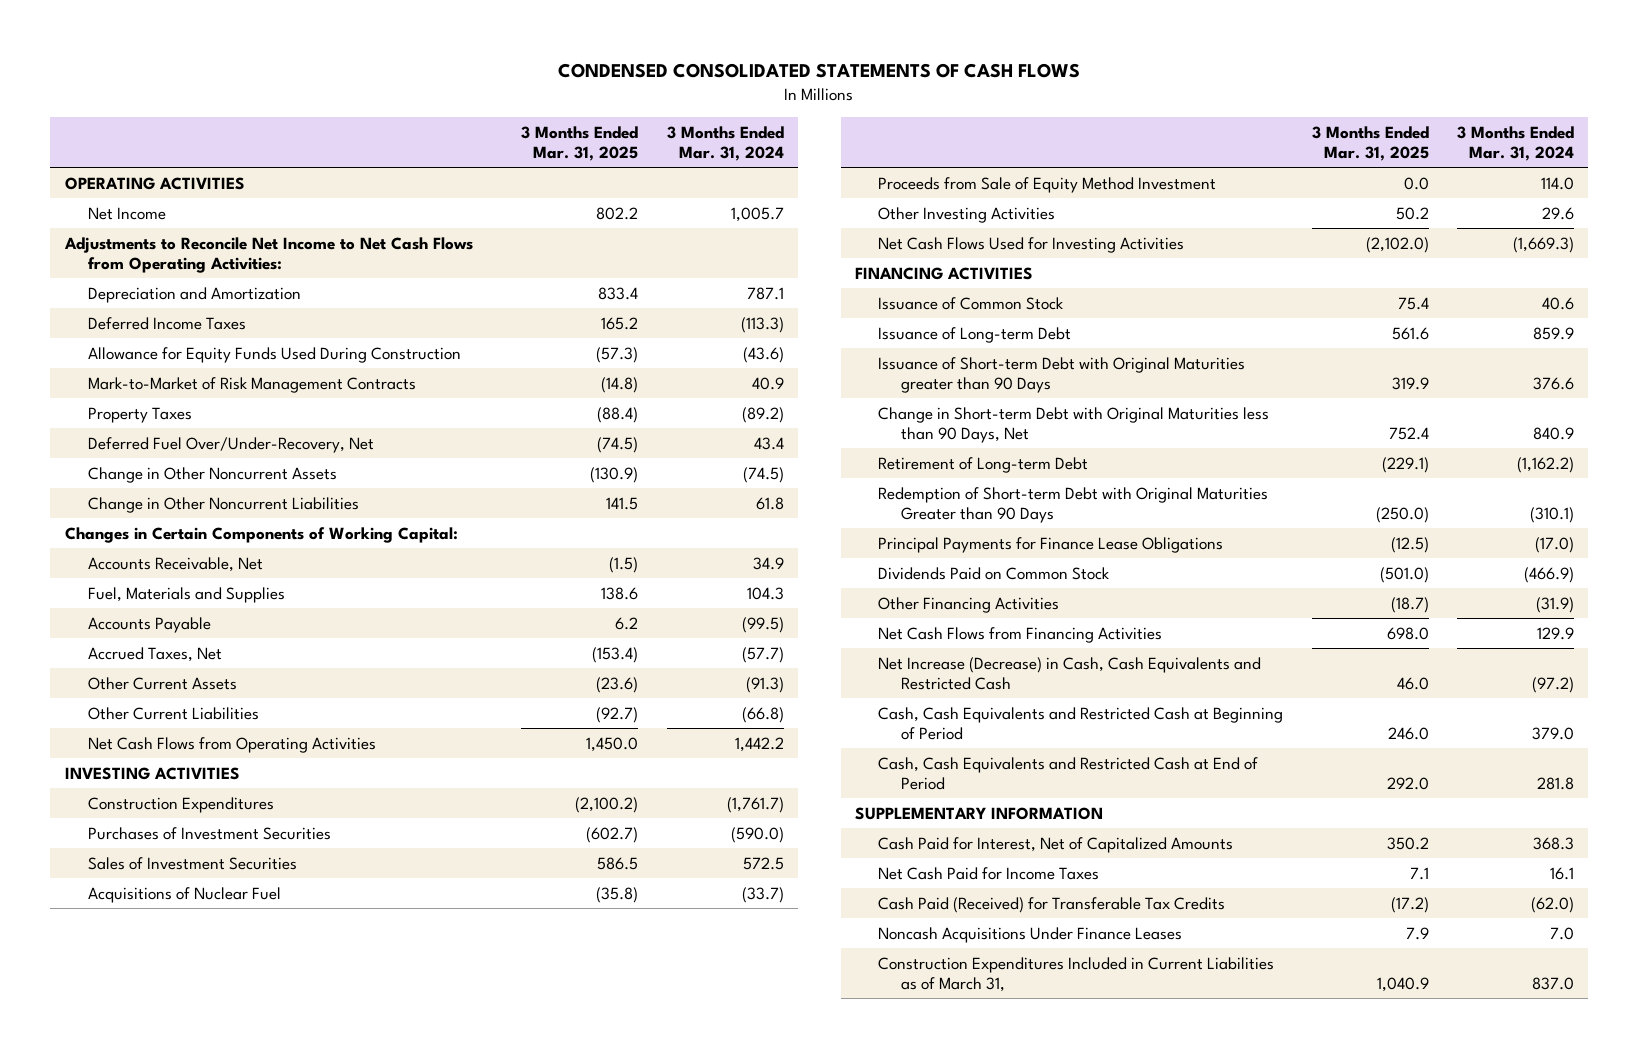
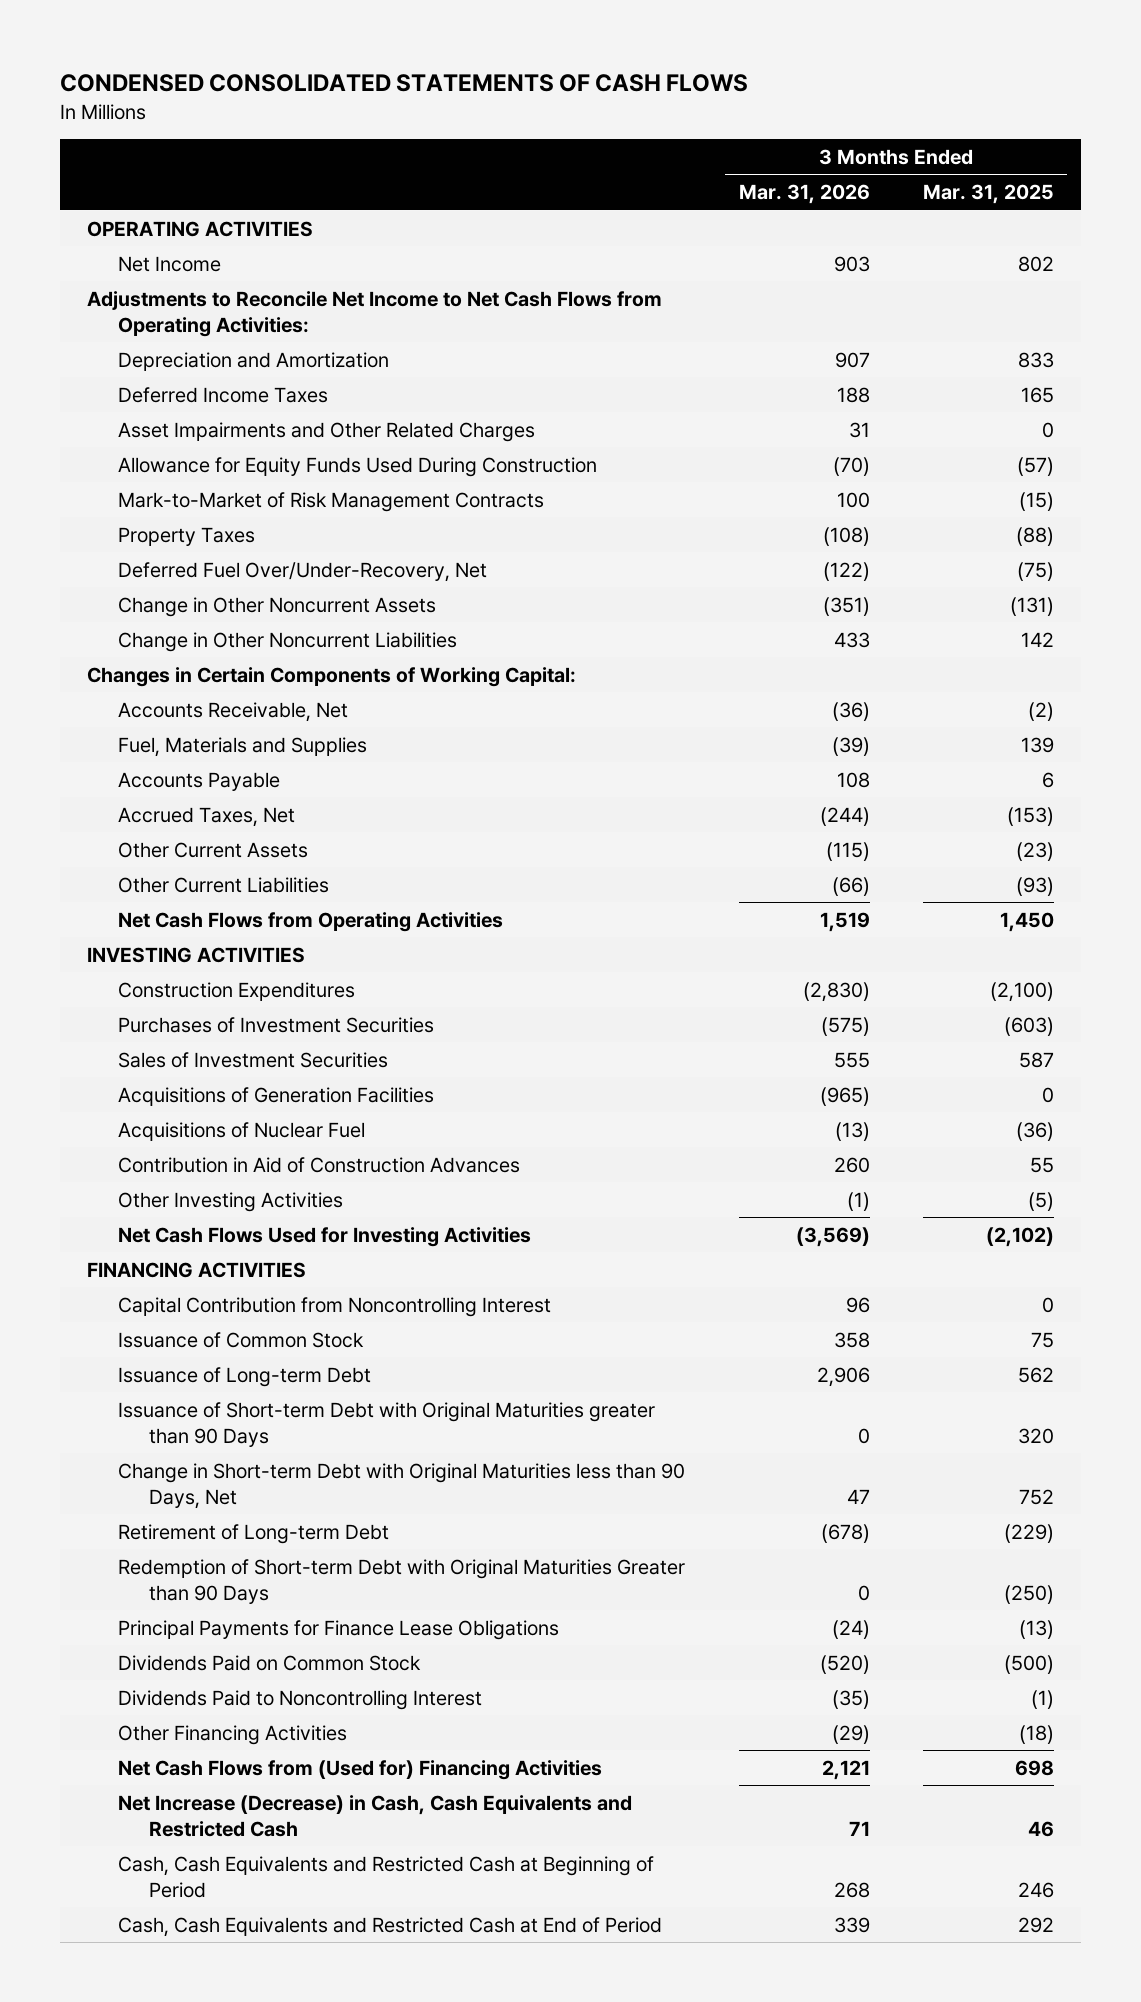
[666,126,784,161] 3 Months Ended Mar. 31, 2024 -> none
none -> [738,184,870,205] Mar. 31, 2026
[596,206,639,220] 802.2 -> [1018,255,1055,272] 802
[598,286,639,300] 833.4 -> [1018,351,1055,368] 833
[601,316,639,330] 165.2 -> [1021,386,1055,403] 165
none -> [118,421,536,442] Asset Impairments and Other Related Charges
[596,346,639,363] (57.3) -> [1017,456,1055,476] (57)
[601,376,639,393] (14.8) -> [1019,491,1055,511] (15)
[597,406,639,423] (88.4) -> [1016,526,1055,546] (88)
[597,436,639,453] (74.5) -> [1017,561,1055,581] (75)
[590,466,639,483] (130.9) -> [1010,596,1055,616] (131)
[606,496,639,510] 141.5 -> [1021,631,1055,647] 142
[609,556,639,573] (1.5) -> [1028,701,1055,721] (2)
[601,586,639,600] 138.6 -> [1021,736,1055,753] 139
[615,616,639,630] 6.2 -> [1042,771,1055,788] 6
[592,646,639,663] (153.4) -> [1007,806,1055,826] (153)
[596,676,639,693] (23.6) -> [1016,841,1055,861] (23)
[596,706,639,723] (92.7) -> [1016,876,1055,896] (93)
[586,736,639,752] 1,450.0 -> [1000,911,1055,932] 1,450
[878,176,1217,193] Proceeds from Sale of Equity Method Investment -> none
[575,796,639,813] (2,100.2) -> [990,981,1055,1002] (2,100)
[586,826,639,843] (602.7) -> [1004,1016,1055,1036] (603)
[597,856,639,870] 586.5 -> [1019,1051,1055,1068] 587
none -> [118,1086,435,1106] Acquisitions of Generation Facilities
[596,886,639,903] (35.8) -> [1016,1121,1055,1141] (36)
none -> [118,1156,521,1173] Contribution in Aid of Construction Advances
[1395,206,1429,220] 50.2 -> [1028,1191,1055,1211] (5)
[1365,236,1429,253] (2,102.0) -> [986,1226,1055,1247] (2,102)
[855,806,1104,820] SUPPLEMENTARY INFORMATION -> none
[878,836,1234,853] Cash Paid for Interest, Net of Capitalized Amounts -> none
[878,866,1100,880] Net Cash Paid for Income Taxes -> none
[878,896,1226,913] Cash Paid (Received) for Transferable Tax Credits -> none
[878,926,1183,943] Noncash Acquisitions Under Finance Leases -> none
[878,956,1275,992] Construction Expenditures Included in Current Liabilities as of March 31, -> none
none -> [118,1296,552,1317] Capital Contribution from Noncontrolling Interest
[1397,296,1429,310] 75.4 -> [1031,1331,1055,1348] 75
[1391,326,1429,340] 561.6 -> [1018,1366,1055,1383] 562
[1391,376,1429,390] 319.9 -> [1018,1427,1055,1444] 320
[1388,426,1429,440] 752.4 -> [1019,1488,1055,1505] 752
[1381,456,1429,473] (229.1) -> [1004,1523,1055,1543] (229)
[1375,506,1429,523] (250.0) -> [1004,1584,1055,1604] (250)
[1390,536,1429,553] (12.5) -> [1019,1619,1055,1639] (13)
[1379,566,1429,583] (501.0) -> [1004,1654,1055,1674] (500)
none -> [118,1689,483,1710] Dividends Paid to Noncontrolling Interest
[1390,596,1429,613] (18.7) -> [1019,1724,1055,1744] (18)
[878,626,1163,643] Net Cash Flows from Financing Activities -> [118,1759,603,1780] Net Cash Flows from (Used for) Financing Activities
[1386,626,1429,640] 698.0 -> [1015,1759,1055,1776] 698
[1396,676,1429,690] 46.0 -> [1028,1820,1055,1837] 46
[1387,726,1429,740] 246.0 -> [1018,1881,1055,1898] 246
[1386,776,1429,790] 292.0 -> [1018,1916,1055,1933] 292

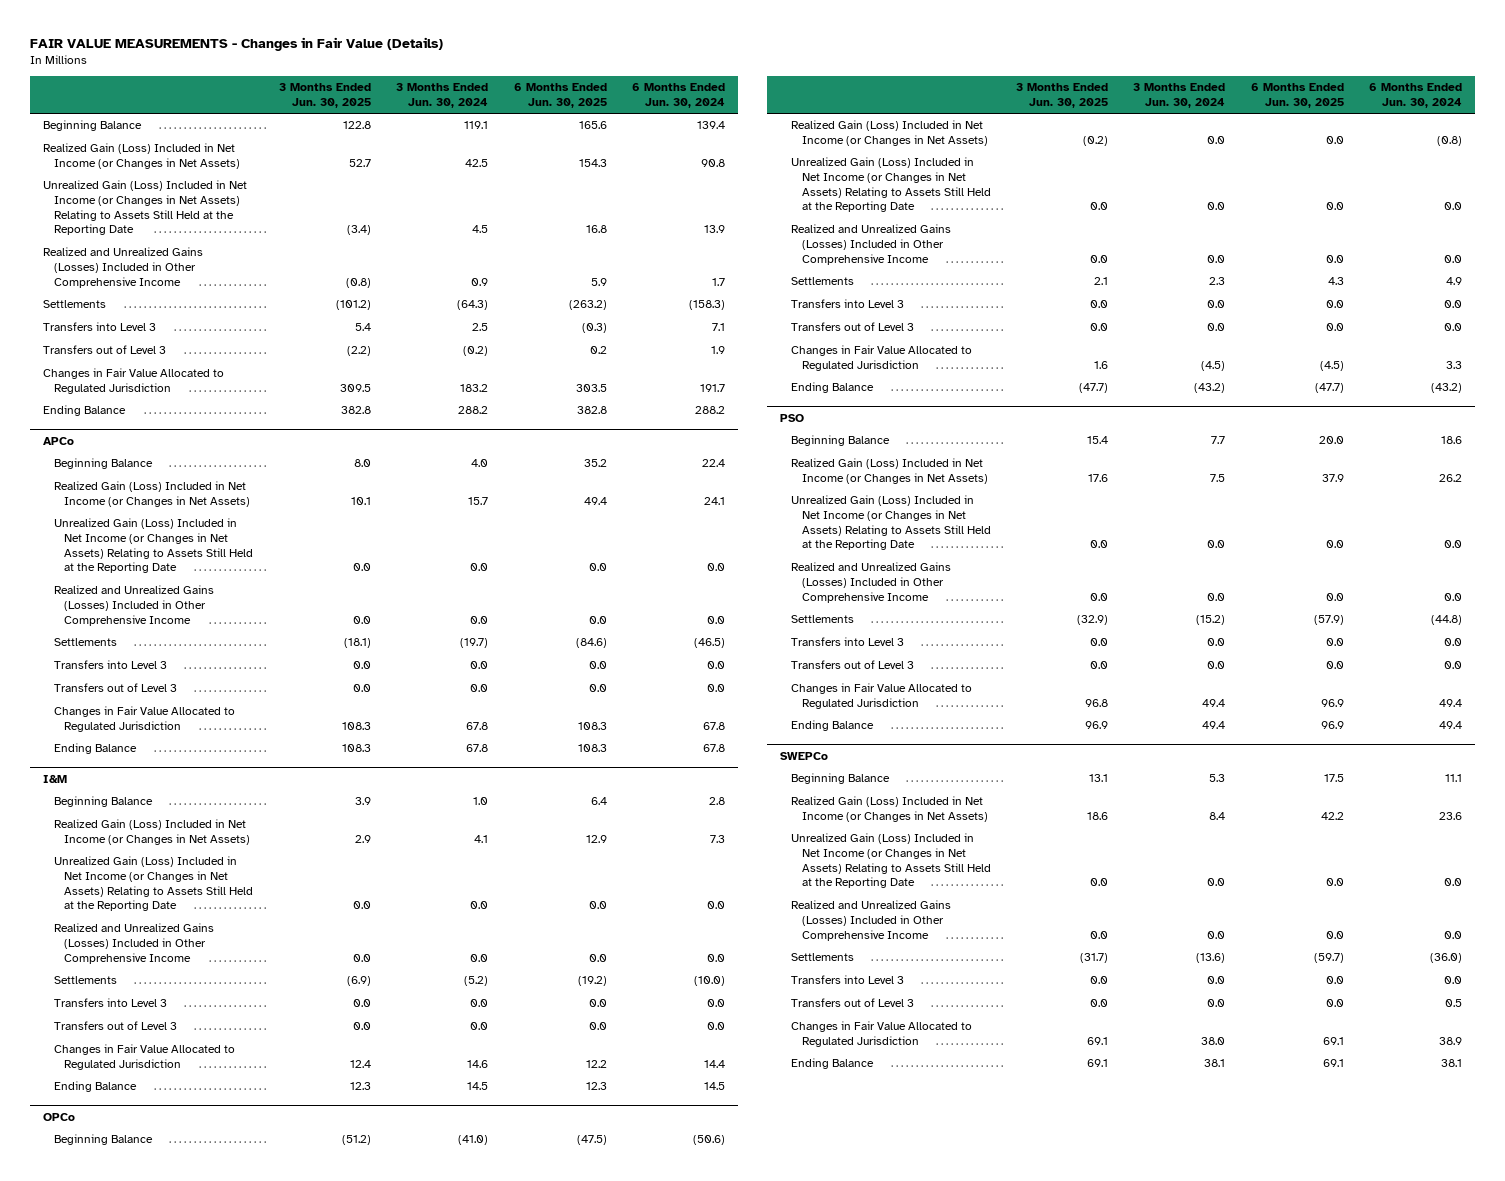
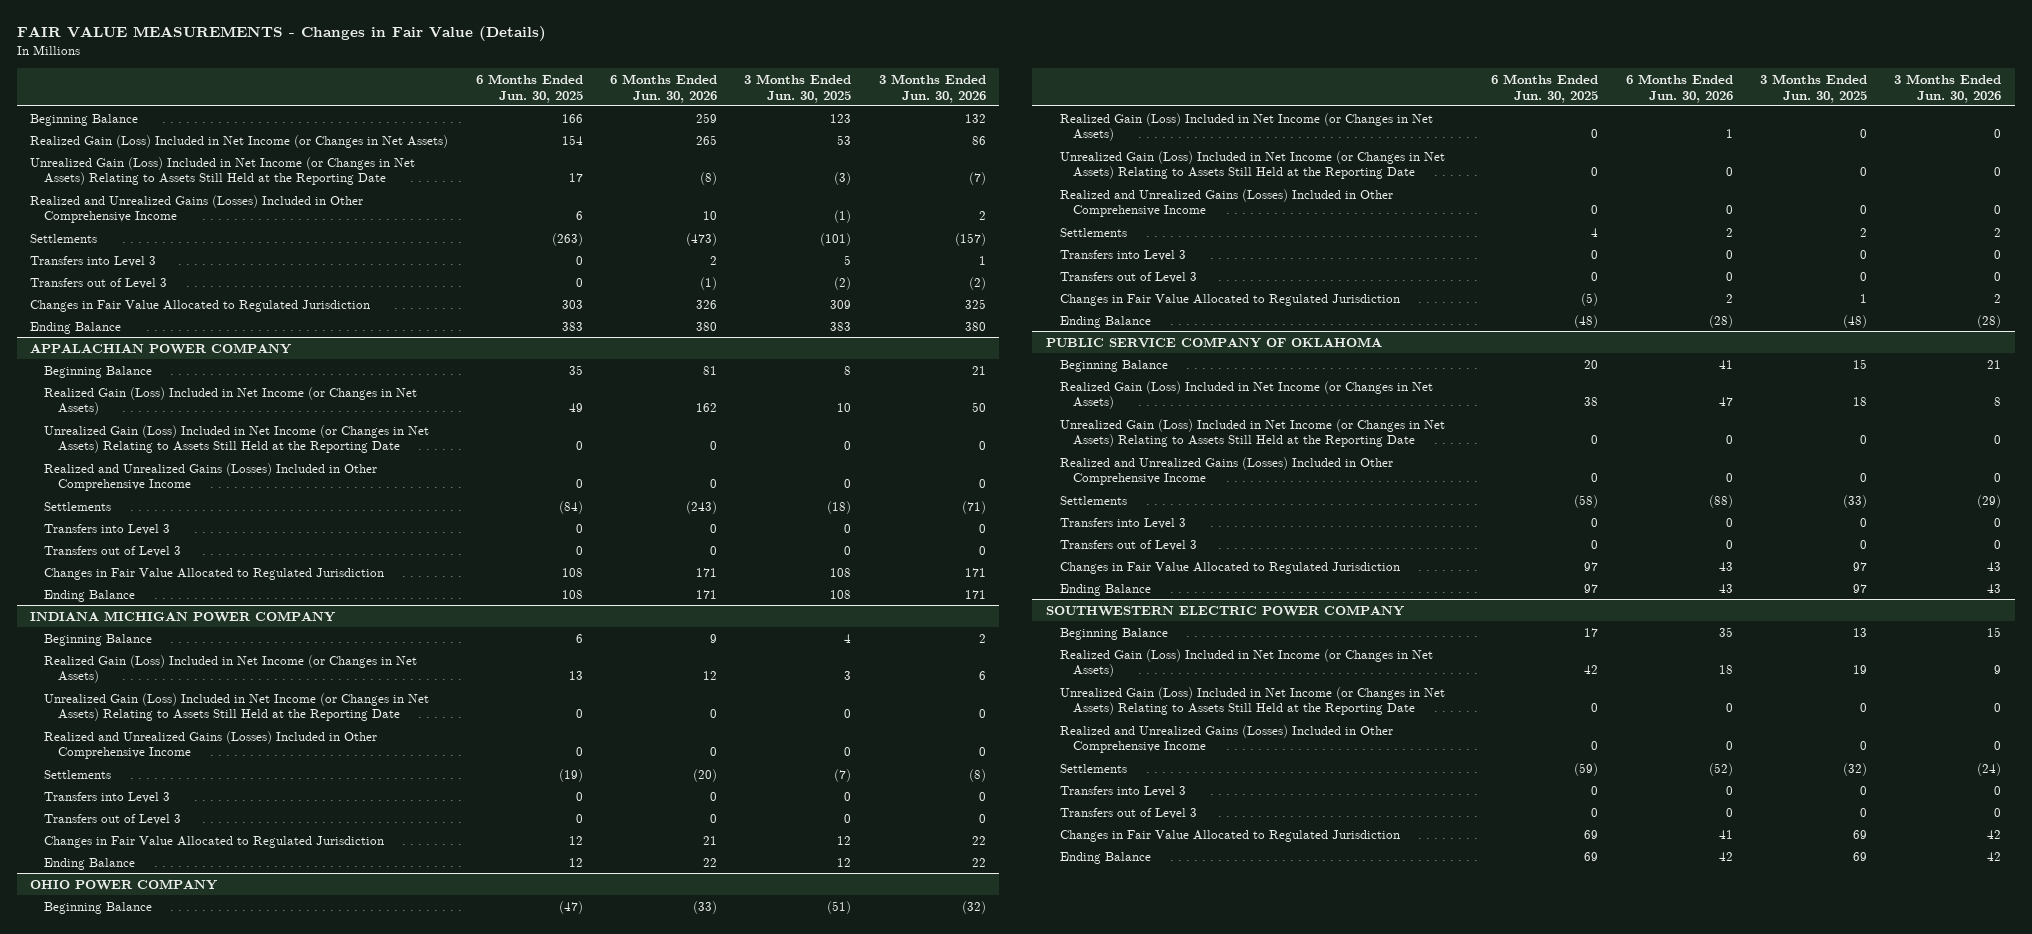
[396,83,489,109] 3 Months Ended Jun. 30, 2024 -> none
[632,83,726,109] 6 Months Ended Jun. 30, 2024 -> none
none -> [610,73,718,103] 6 Months Ended Jun. 30, 2026
none -> [878,73,986,103] 3 Months Ended Jun. 30, 2026
[342,121,371,130] 122.8 -> [830,113,852,123] 123
[578,121,607,130] 165.6 -> [561,113,583,123] 166
[348,159,371,168] 52.7 -> [837,134,852,145] 53
[578,159,607,168] 154.3 -> [561,134,583,145] 154
[346,225,371,236] (3.4) -> [834,172,852,186] (3)
[585,225,607,234] 16.8 -> [568,173,583,183] 17
[345,277,371,288] (0.8) -> [834,210,852,224] (1)
[590,277,607,286] 5.9 -> [575,211,583,221] 6
[335,300,371,311] (101.2) -> [820,232,852,246] (101)
[568,300,607,311] (263.2) -> [551,232,583,246] (263)
[354,323,371,332] 5.4 -> [844,254,852,265] 5
[581,323,607,334] (0.3) -> [575,255,583,265] 0
[346,346,371,357] (2.2) -> [834,276,852,290] (2)
[589,346,607,355] 0.2 -> [575,277,583,287] 0
[339,384,371,393] 309.5 -> [830,299,852,309] 309
[575,384,607,393] 303.5 -> [561,299,583,309] 303
[340,406,371,415] 382.8 -> [830,321,852,331] 383
[576,406,607,415] 382.8 -> [561,321,583,331] 383
[42,436,74,445] APCo -> [30,342,293,354] APPALACHIAN POWER COMPANY
[353,459,371,468] 8.0 -> [844,365,852,375] 8
[583,459,607,468] 35.2 -> [568,364,583,375] 35
[350,497,371,506] 10.1 -> [837,403,852,413] 10
[583,497,607,506] 49.4 -> [568,403,583,413] 49
[352,563,371,572] 0.0 -> [844,441,852,451] 0
[588,563,607,572] 0.0 -> [575,441,583,451] 0
[352,615,371,624] 0.0 -> [844,479,852,489] 0
[588,615,607,624] 0.0 -> [575,479,583,489] 0
[343,638,371,649] (18.1) -> [827,500,852,514] (18)
[575,638,607,649] (84.6) -> [558,500,583,514] (84)
[352,661,371,670] 0.0 -> [844,523,852,533] 0
[588,661,607,670] 0.0 -> [575,523,583,533] 0
[352,684,371,693] 0.0 -> [844,545,852,555] 0
[588,684,607,693] 0.0 -> [575,545,583,555] 0
[341,722,371,731] 108.3 -> [830,567,852,577] 108
[577,722,607,731] 108.3 -> [561,567,583,577] 108
[341,744,371,753] 108.3 -> [830,589,852,599] 108
[577,744,607,753] 108.3 -> [561,589,583,599] 108
[42,773,67,783] I&M -> [30,610,337,622] INDIANA MICHIGAN POWER COMPANY
[354,797,371,806] 3.9 -> [844,633,852,643] 4
[590,797,607,806] 6.4 -> [575,633,583,643] 6
[354,835,371,844] 2.9 -> [844,671,852,681] 3
[585,835,607,844] 12.9 -> [568,671,583,681] 13
[352,901,371,910] 0.0 -> [844,709,852,719] 0
[588,901,607,910] 0.0 -> [575,709,583,719] 0
[352,953,371,962] 0.0 -> [844,747,852,757] 0
[588,953,607,962] 0.0 -> [575,747,583,757] 0
[346,976,371,987] (6.9) -> [834,768,852,782] (7)
[577,976,607,987] (19.2) -> [558,768,583,782] (19)
[352,999,371,1008] 0.0 -> [844,791,852,801] 0
[588,999,607,1008] 0.0 -> [575,791,583,801] 0
[352,1022,371,1031] 0.0 -> [844,813,852,823] 0
[588,1022,607,1031] 0.0 -> [575,813,583,823] 0
[349,1060,371,1069] 12.4 -> [837,835,852,845] 12
[585,1060,607,1069] 12.2 -> [568,835,583,845] 12
[349,1082,371,1091] 12.3 -> [837,857,852,867] 12
[585,1082,607,1091] 12.3 -> [568,857,583,867] 12
[42,1112,75,1121] OPCo -> [30,878,219,890] OHIO POWER COMPANY
[341,1135,371,1146] (51.2) -> [827,900,852,914] (51)
[576,1135,607,1146] (47.5) -> [558,900,583,914] (47)
[1083,136,1109,147] (0.2) -> [1859,129,1867,139] 0
[1325,136,1344,145] 0.0 -> [1591,129,1599,139] 0
[1090,202,1109,211] 0.0 -> [1859,167,1867,177] 0
[1325,202,1344,211] 0.0 -> [1591,167,1599,177] 0
[1090,254,1109,263] 0.0 -> [1859,205,1867,215] 0
[1325,254,1344,263] 0.0 -> [1591,205,1599,215] 0
[1094,277,1109,286] 2.1 -> [1859,227,1867,237] 2
[1327,277,1344,286] 4.3 -> [1591,227,1599,237] 4
[1090,300,1109,309] 0.0 -> [1859,249,1867,259] 0
[1325,300,1344,309] 0.0 -> [1591,249,1599,259] 0
[1090,323,1109,332] 0.0 -> [1859,271,1867,281] 0
[1325,323,1344,332] 0.0 -> [1591,271,1599,281] 0
[1094,361,1109,370] 1.6 -> [1859,293,1867,303] 1
[1319,361,1344,372] (4.5) -> [1581,292,1599,306] (5)
[1079,383,1109,394] (47.7) -> [1842,314,1867,328] (48)
[1314,383,1344,394] (47.7) -> [1574,314,1599,328] (48)
[780,413,805,422] PSO -> [1045,336,1382,348] PUBLIC SERVICE COMPANY OF OKLAHOMA
[1087,436,1109,445] 15.4 -> [1852,358,1867,369] 15
[1318,436,1344,445] 20.0 -> [1584,359,1599,369] 20
[1088,474,1109,483] 17.6 -> [1852,397,1867,407] 18
[1321,474,1344,483] 37.9 -> [1584,397,1599,407] 38
[1090,540,1109,549] 0.0 -> [1859,435,1867,445] 0
[1325,540,1344,549] 0.0 -> [1591,435,1599,445] 0
[1090,592,1109,601] 0.0 -> [1859,473,1867,483] 0
[1325,592,1344,601] 0.0 -> [1591,473,1599,483] 0
[1077,615,1109,626] (32.9) -> [1842,494,1867,508] (33)
[1313,615,1344,626] (57.9) -> [1574,494,1599,508] (58)
[1090,638,1109,647] 0.0 -> [1859,517,1867,527] 0
[1325,638,1344,647] 0.0 -> [1591,517,1599,527] 0
[1090,661,1109,670] 0.0 -> [1859,539,1867,549] 0
[1325,661,1344,670] 0.0 -> [1591,539,1599,549] 0
[1085,699,1109,708] 96.8 -> [1852,561,1867,571] 97
[1320,699,1344,708] 96.9 -> [1584,561,1599,571] 97
[1085,721,1109,730] 96.9 -> [1852,583,1867,593] 97
[1320,721,1344,730] 96.9 -> [1584,583,1599,593] 97
[780,751,829,760] SWEPCo -> [1045,604,1405,616] SOUTHWESTERN ELECTRIC POWER COMPANY
[1089,774,1109,783] 13.1 -> [1852,627,1867,637] 13
[1323,774,1344,783] 17.5 -> [1584,627,1599,637] 17
[1087,812,1109,821] 18.6 -> [1852,665,1867,675] 19
[1320,812,1344,821] 42.2 -> [1584,665,1599,675] 42
[1090,878,1109,887] 0.0 -> [1859,703,1867,713] 0
[1325,878,1344,887] 0.0 -> [1591,703,1599,713] 0
[1090,930,1109,939] 0.0 -> [1859,741,1867,751] 0
[1325,930,1344,939] 0.0 -> [1591,741,1599,751] 0
[1080,953,1109,964] (31.7) -> [1842,762,1867,776] (32)
[1313,953,1344,964] (59.7) -> [1574,762,1599,776] (59)
[1090,976,1109,985] 0.0 -> [1859,785,1867,795] 0
[1325,976,1344,985] 0.0 -> [1591,785,1599,795] 0
[1090,999,1109,1008] 0.0 -> [1859,807,1867,817] 0
[1325,999,1344,1008] 0.0 -> [1591,807,1599,817] 0
[1087,1037,1109,1046] 69.1 -> [1852,829,1867,839] 69
[1322,1037,1344,1046] 69.1 -> [1584,829,1599,839] 69
[1087,1059,1109,1068] 69.1 -> [1852,851,1867,861] 69
[1322,1059,1344,1068] 69.1 -> [1584,851,1599,861] 69

